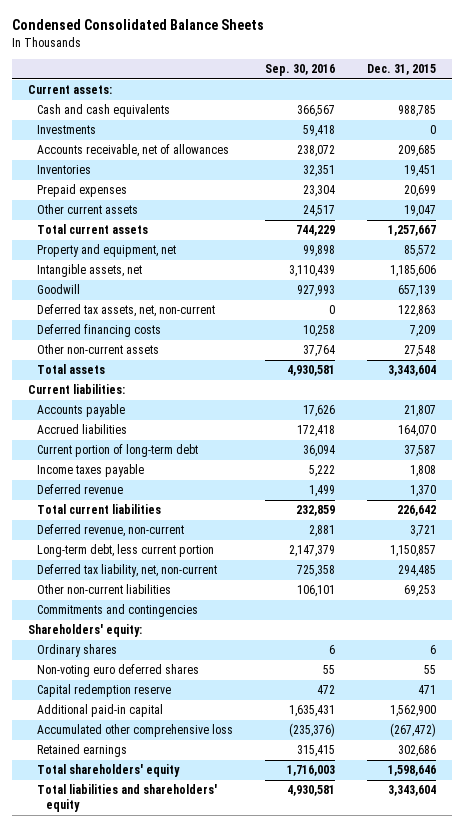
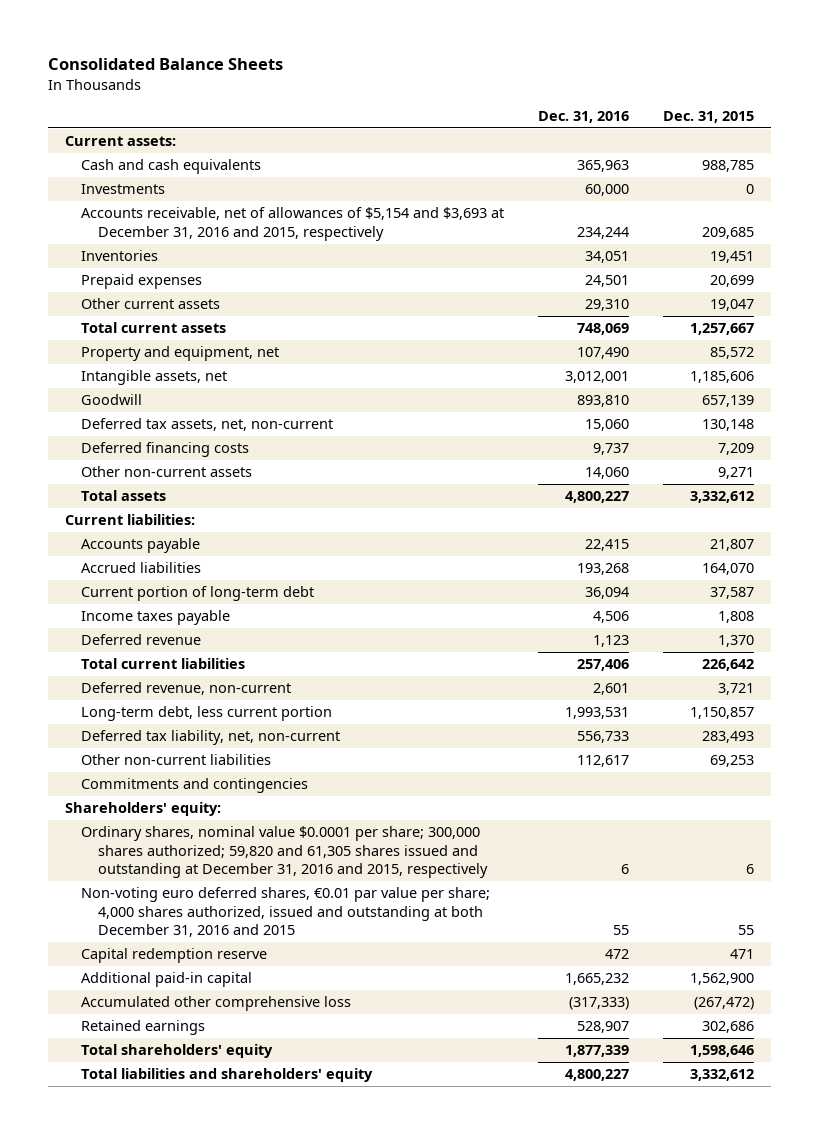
[11,19,264,31] Condensed Consolidated Balance Sheets -> [47,58,283,71] Consolidated Balance Sheets
[265,64,336,77] Sep. 30, 2016 -> none
none -> [538,111,630,124] Dec. 31, 2016
[37,144,230,158] Accounts receivable, net of allowances -> [81,207,505,241] Accounts receivable, net of allowances of $5,154 and $3,693 at December 31, 2016 and 2015, respectively
[398,305,437,318] 122,863 -> [701,419,754,432] 130,148
[404,345,437,358] 27,548 -> [717,467,754,480] 9,271
[388,365,437,377] 3,343,604 -> [689,491,754,504] 3,332,612
[398,565,437,578] 294,485 -> [701,731,754,744] 283,493
[37,644,118,658] Ordinary shares -> [81,826,488,879] Ordinary shares, nominal value $0.0001 per share; 300,000 shares authorized; 59,820 and 61,305 shares issued and outstanding at December 31, 2016 and 2015, respectively
[37,664,200,678] Non-voting euro deferred shares -> [81,887,491,938] Non-voting euro deferred shares, €0.01 par value per share; 4,000 shares authorized, issued and outstanding at both December 31, 2016 and 2015
[388,785,437,797] 3,343,604 -> [689,1069,754,1082] 3,332,612

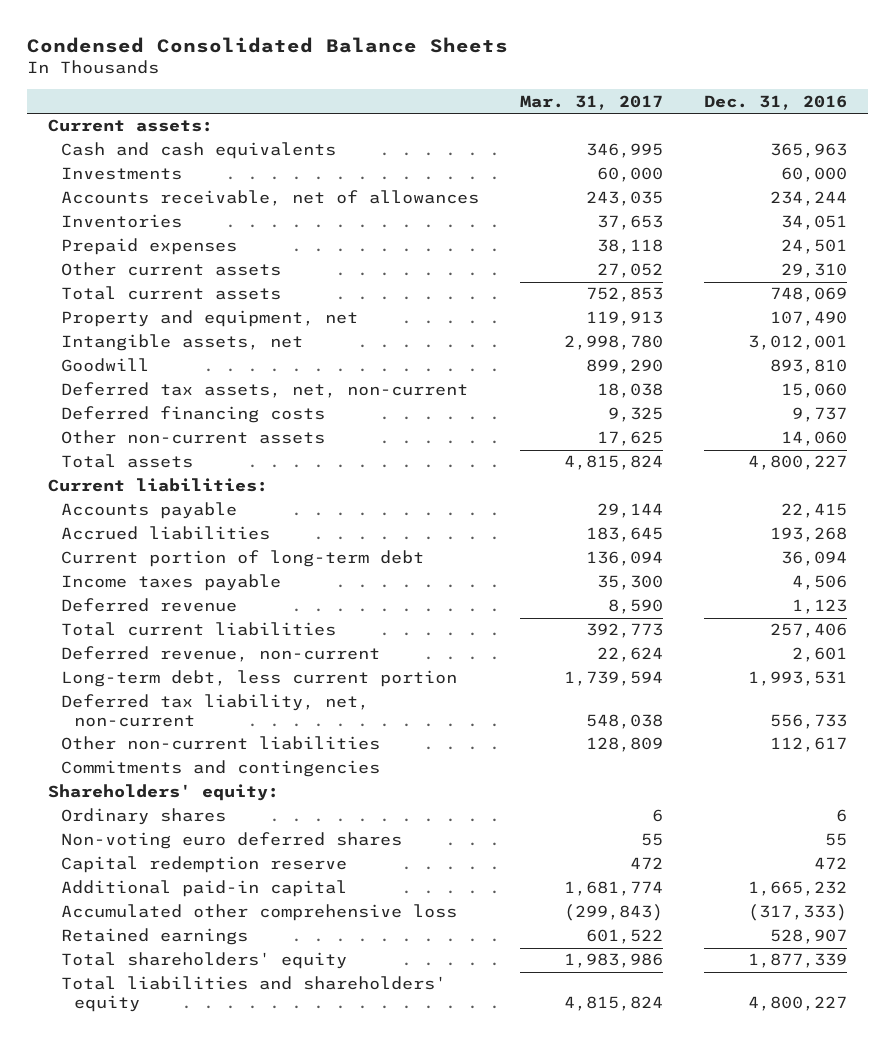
[47,58,283,71] Consolidated Balance Sheets -> [27,37,509,54] Condensed Consolidated Balance Sheets
[662,111,754,124] Dec. 31, 2015 -> none
none -> [520,94,664,110] Mar. 31, 2017
[81,207,505,241] Accounts receivable, net of allowances of $5,154 and $3,693 at December 31, 2016 and 2015, respectively -> [61,190,480,207] Accounts receivable, net of allowances
[81,826,488,879] Ordinary shares, nominal value $0.0001 per share; 300,000 shares authorized; 59,820 and 61,305 shares issued and outstanding at December 31, 2016 and 2015, respectively -> [61,808,227,826] Ordinary shares
[81,887,491,938] Non-voting euro deferred shares, €0.01 par value per share; 4,000 shares authorized, issued and outstanding at both December 31, 2016 and 2015 -> [61,832,403,850] Non-voting euro deferred shares

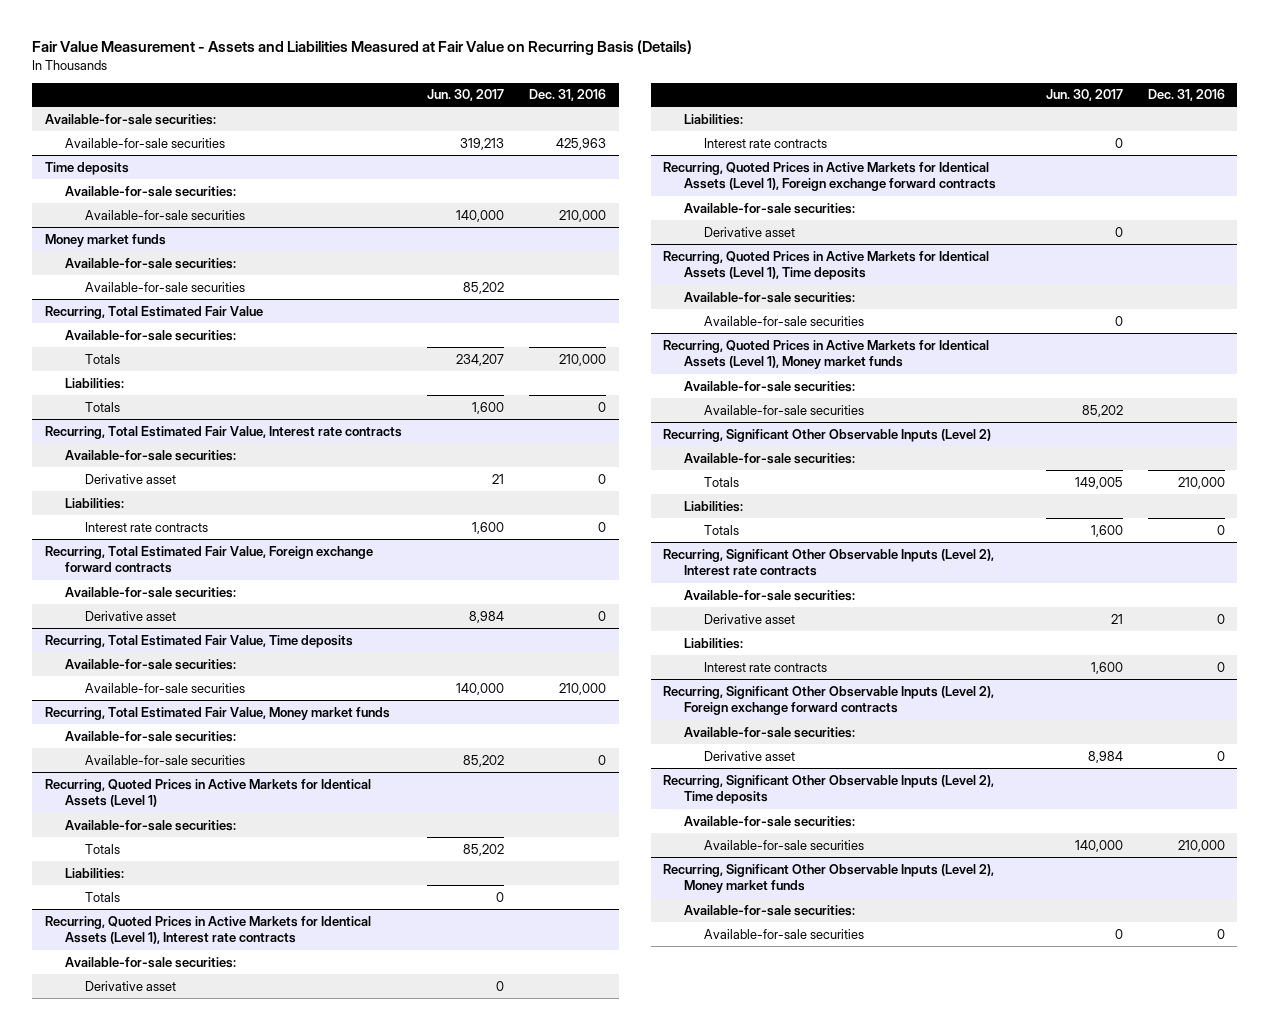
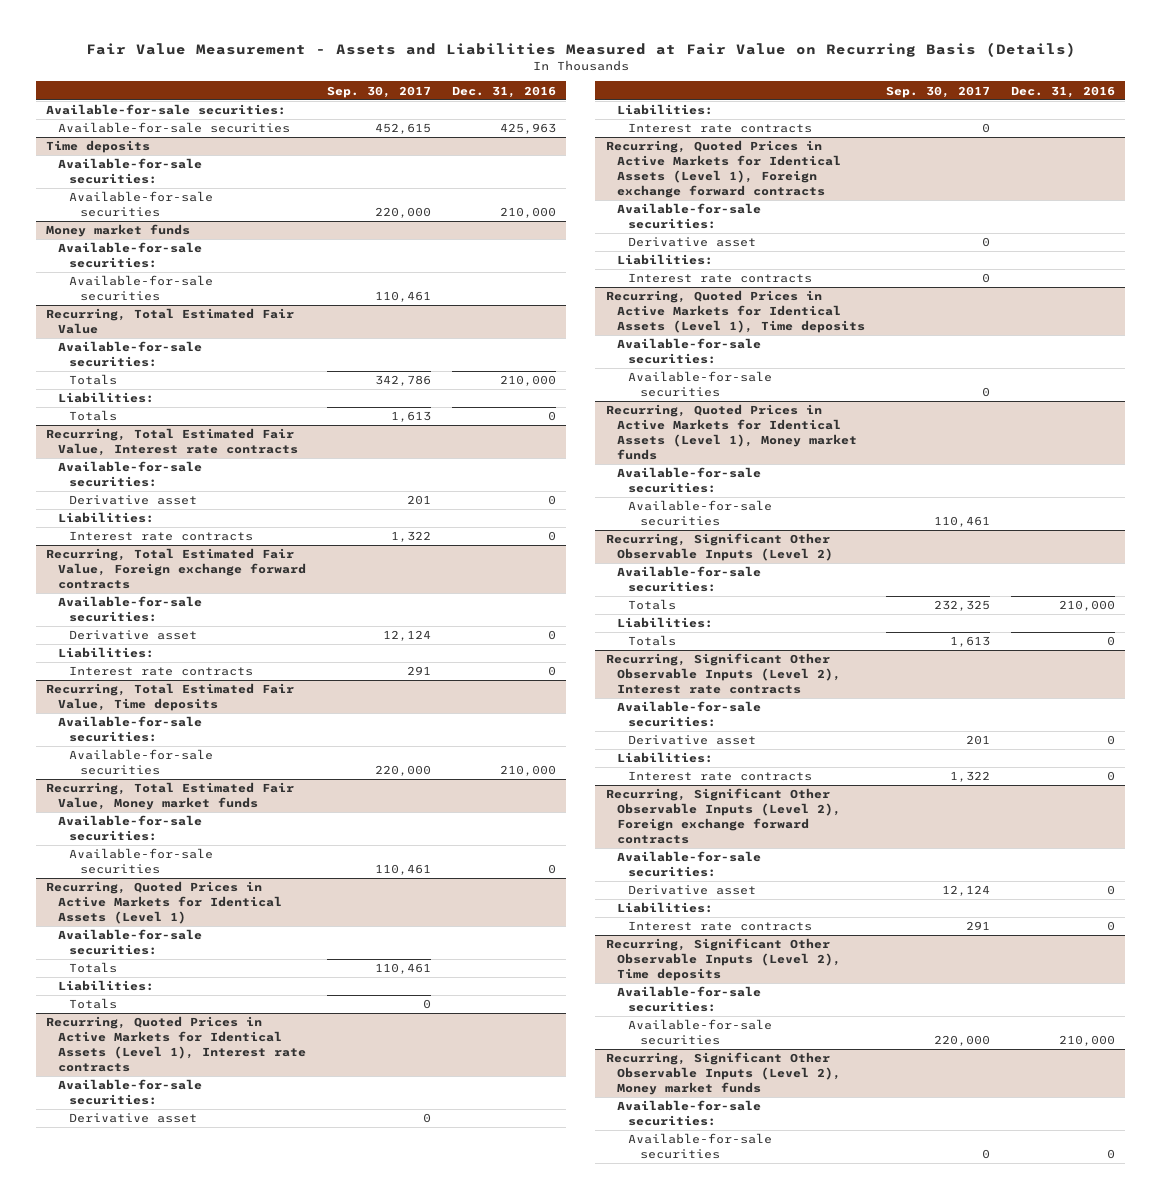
[426,89,504,102] Jun. 30, 2017 -> none
none -> [326,85,431,98] Sep. 30, 2017
none -> [57,647,154,659] Liabilities:
none -> [69,666,254,677] Interest rate contracts
none -> [616,254,713,266] Liabilities:
none -> [628,273,813,284] Interest rate contracts
none -> [616,902,713,914] Liabilities:
none -> [628,921,813,932] Interest rate contracts

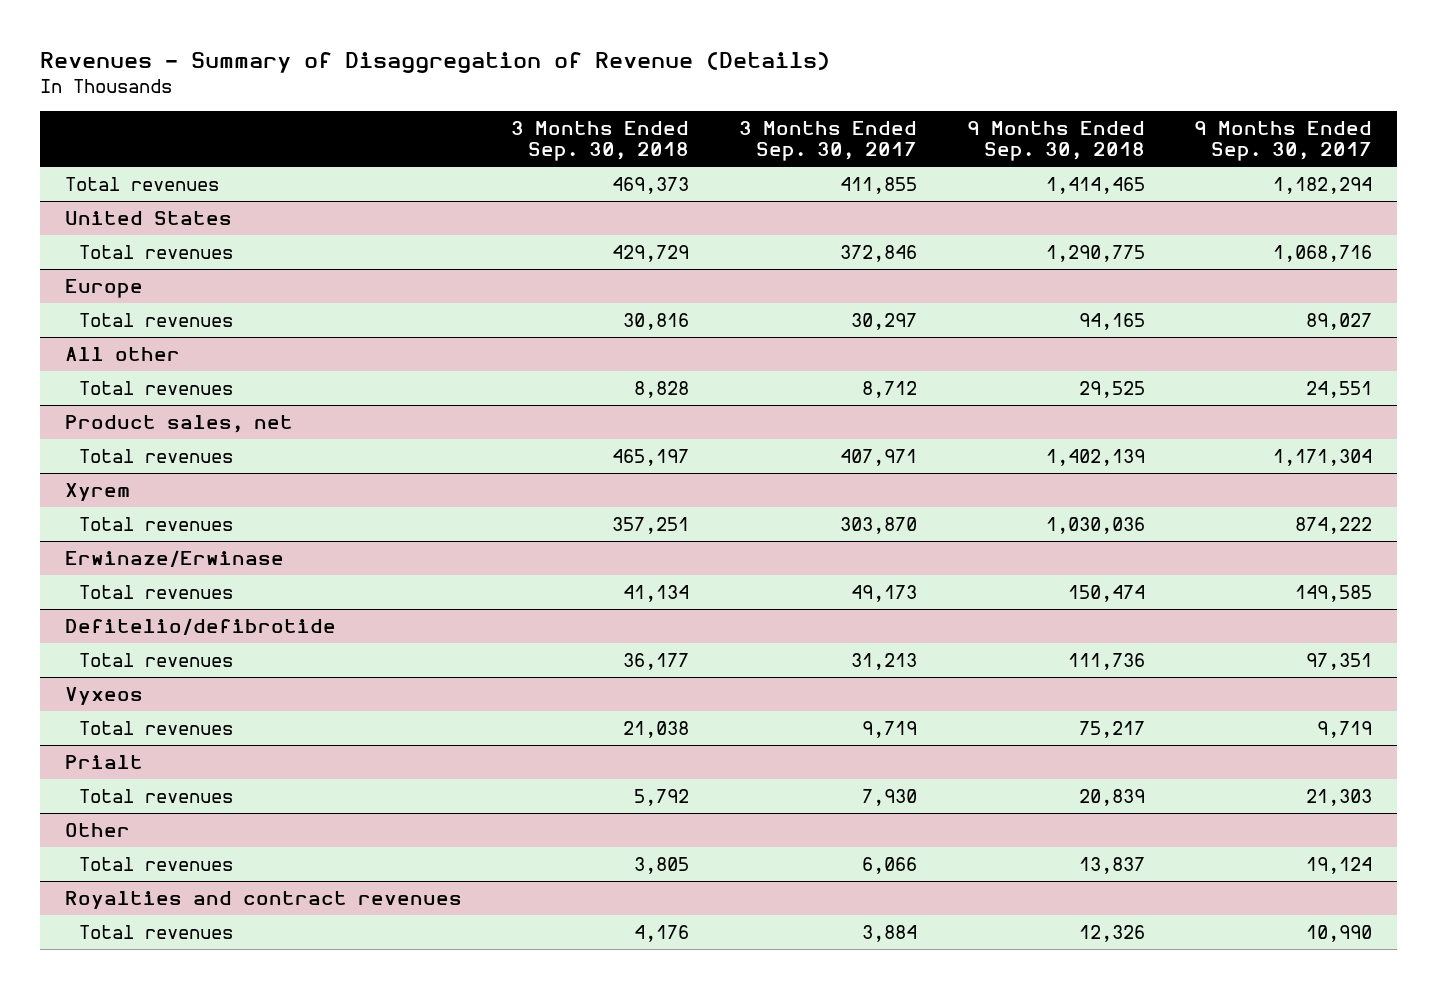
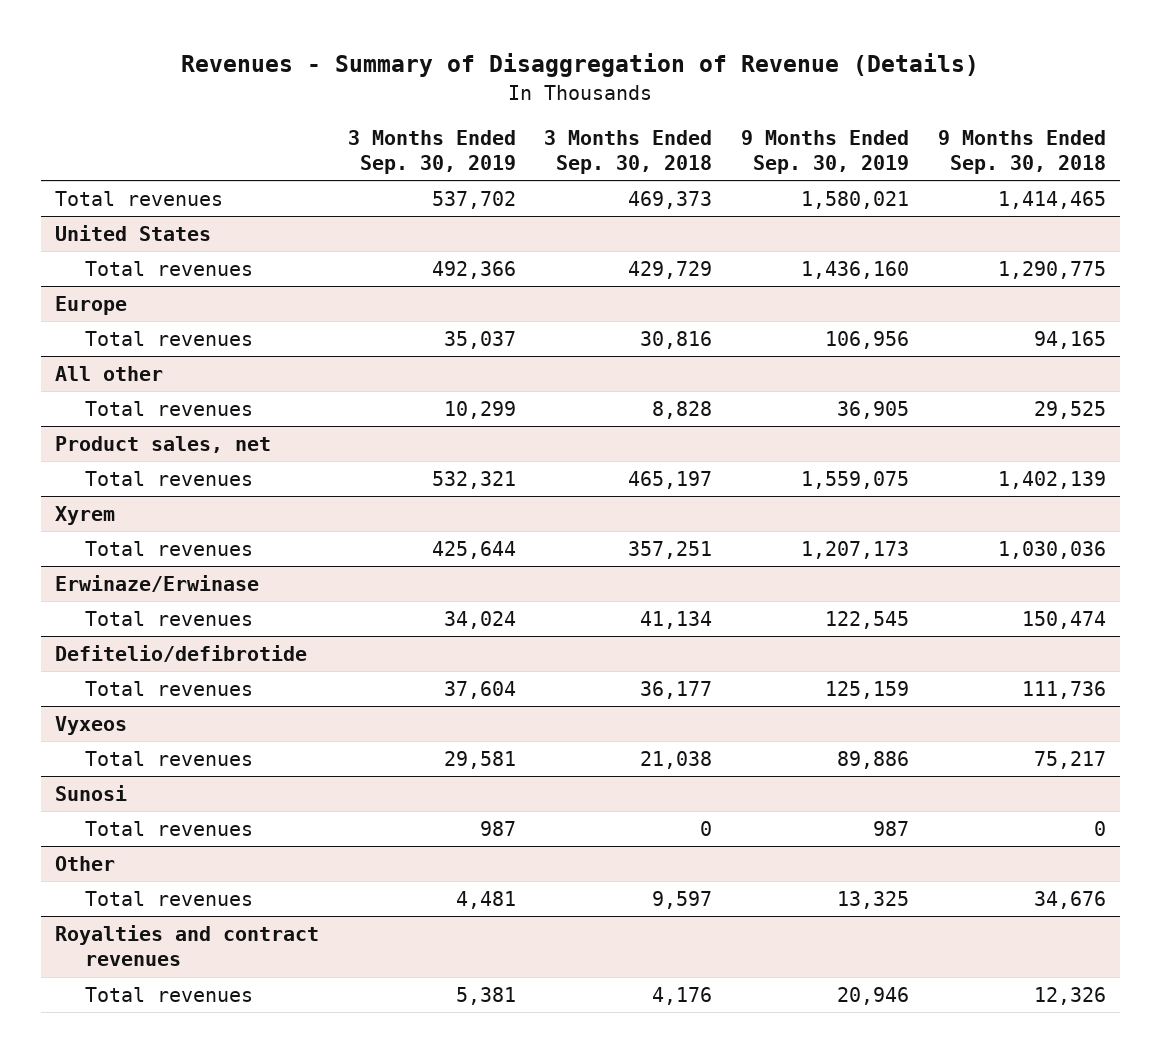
[738,121,917,162] 3 Months Ended Sep. 30, 2017 -> none
[1194,121,1373,162] 9 Months Ended Sep. 30, 2017 -> none
none -> [347,129,516,175] 3 Months Ended Sep. 30, 2019
none -> [740,129,909,175] 9 Months Ended Sep. 30, 2019
[64,754,143,769] Prialt -> none
none -> [55,785,128,802] Sunosi
[634,788,690,806] 5,792 -> [700,821,713,837] 0
[1078,788,1145,806] 20,839 -> [1093,821,1106,837] 0
[634,856,690,874] 3,805 -> [652,891,713,910] 9,597
[1078,856,1145,874] 13,837 -> [1033,891,1106,910] 34,676

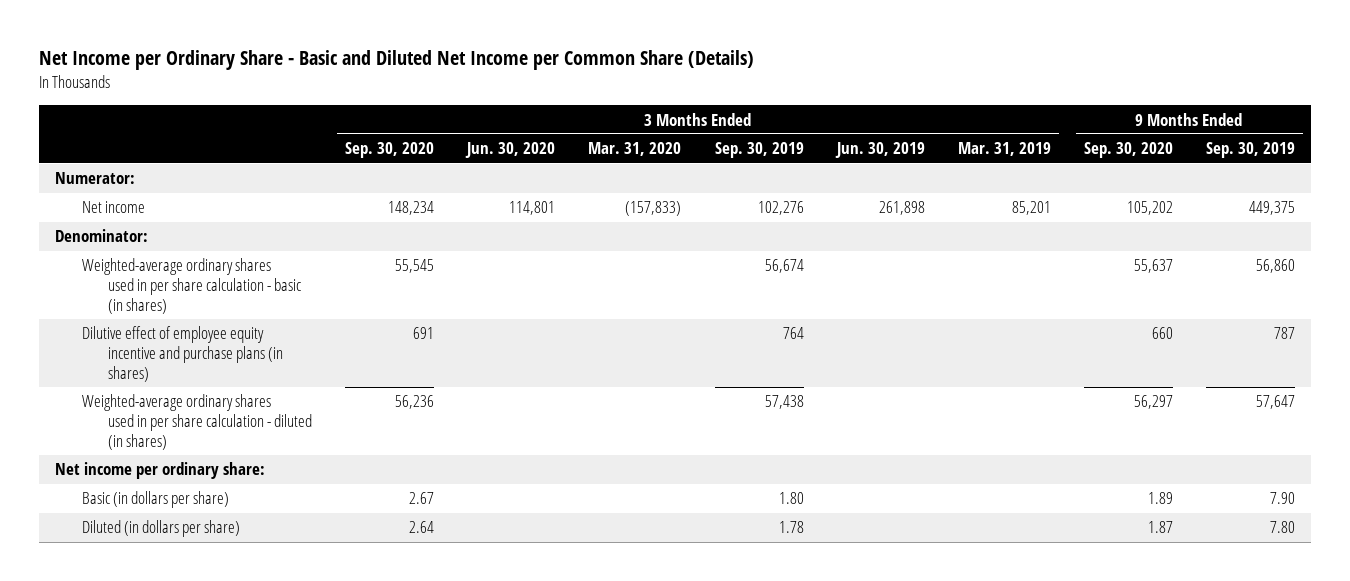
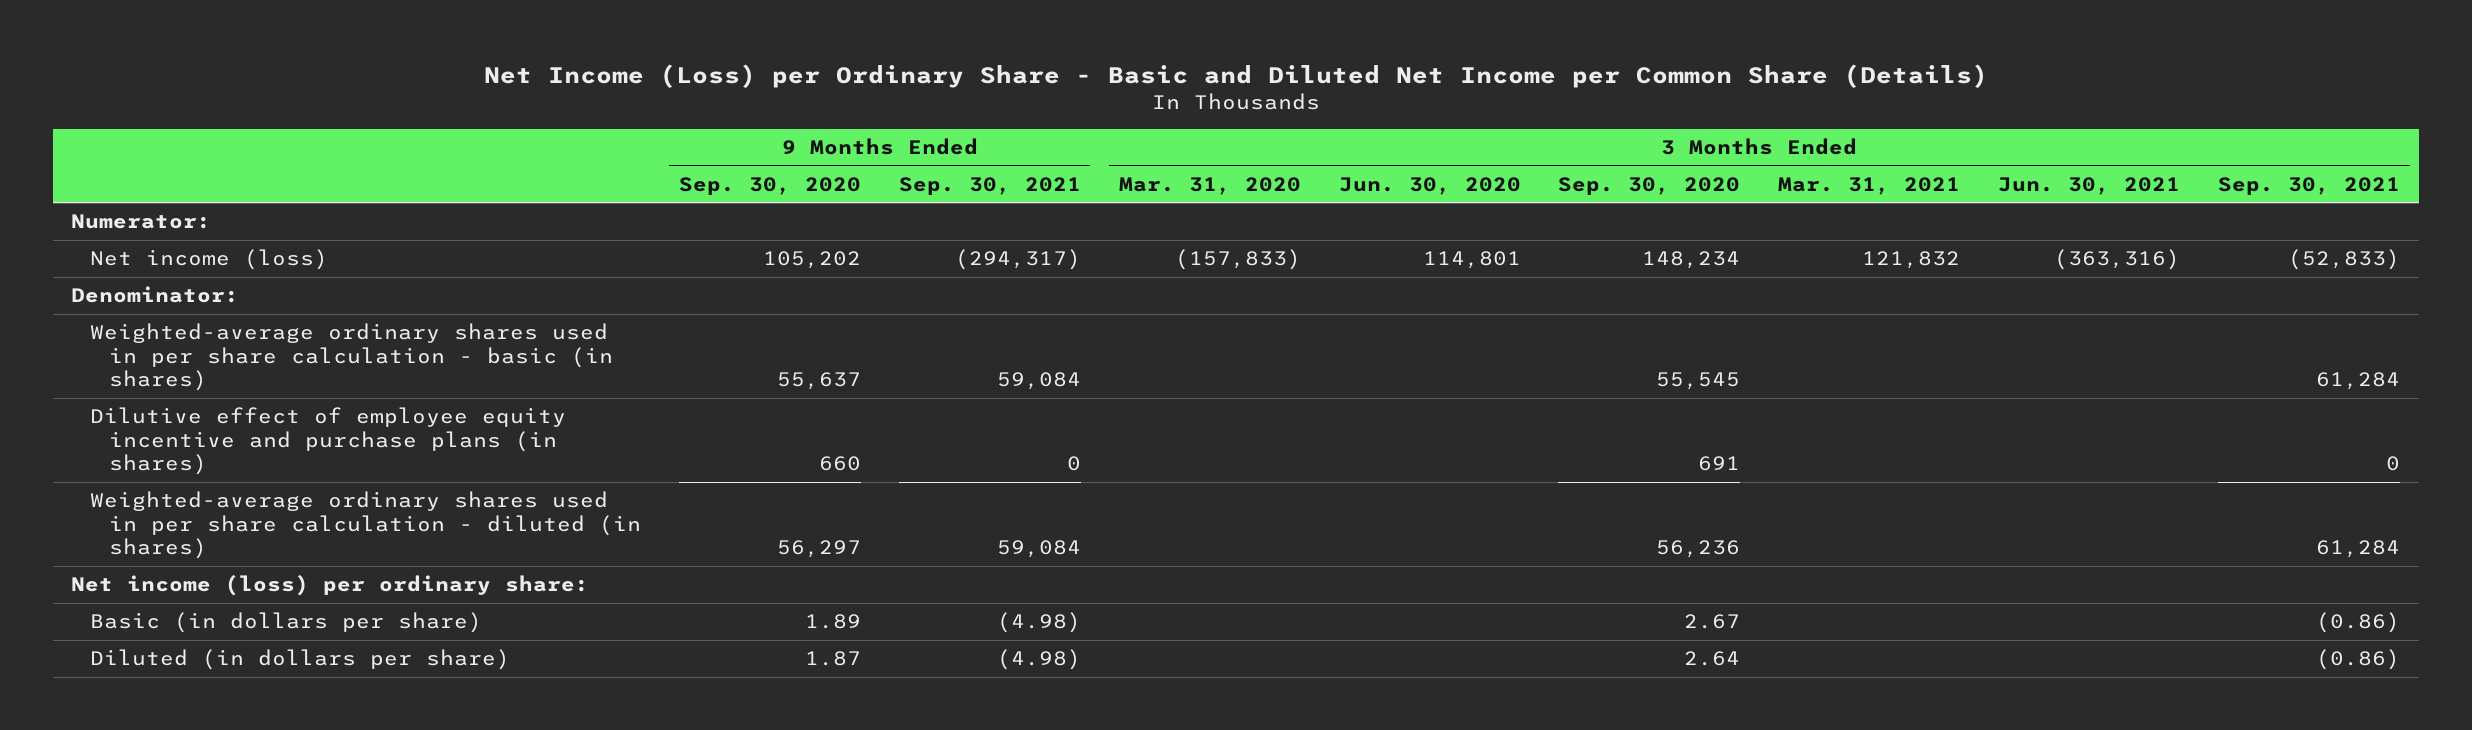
[38,50,754,71] Net Income per Ordinary Share - Basic and Diluted Net Income per Common Share (Details) -> [483,63,1988,88] Net Income (Loss) per Ordinary Share - Basic and Diluted Net Income per Common Share (Details)
[714,142,804,159] Sep. 30, 2019 -> none
[834,142,925,159] Jun. 30, 2019 -> none
[957,142,1051,157] Mar. 31, 2019 -> none
[1205,142,1295,159] Sep. 30, 2019 -> none
none -> [898,176,1081,195] Sep. 30, 2021
none -> [1778,176,1961,195] Mar. 31, 2021
none -> [1998,176,2181,195] Jun. 30, 2021
none -> [2218,176,2401,195] Sep. 30, 2021
[81,201,145,214] Net income -> [90,249,329,271] Net income (loss)
[55,462,266,480] Net income per ordinary share: -> [71,575,590,597] Net income (loss) per ordinary share:

